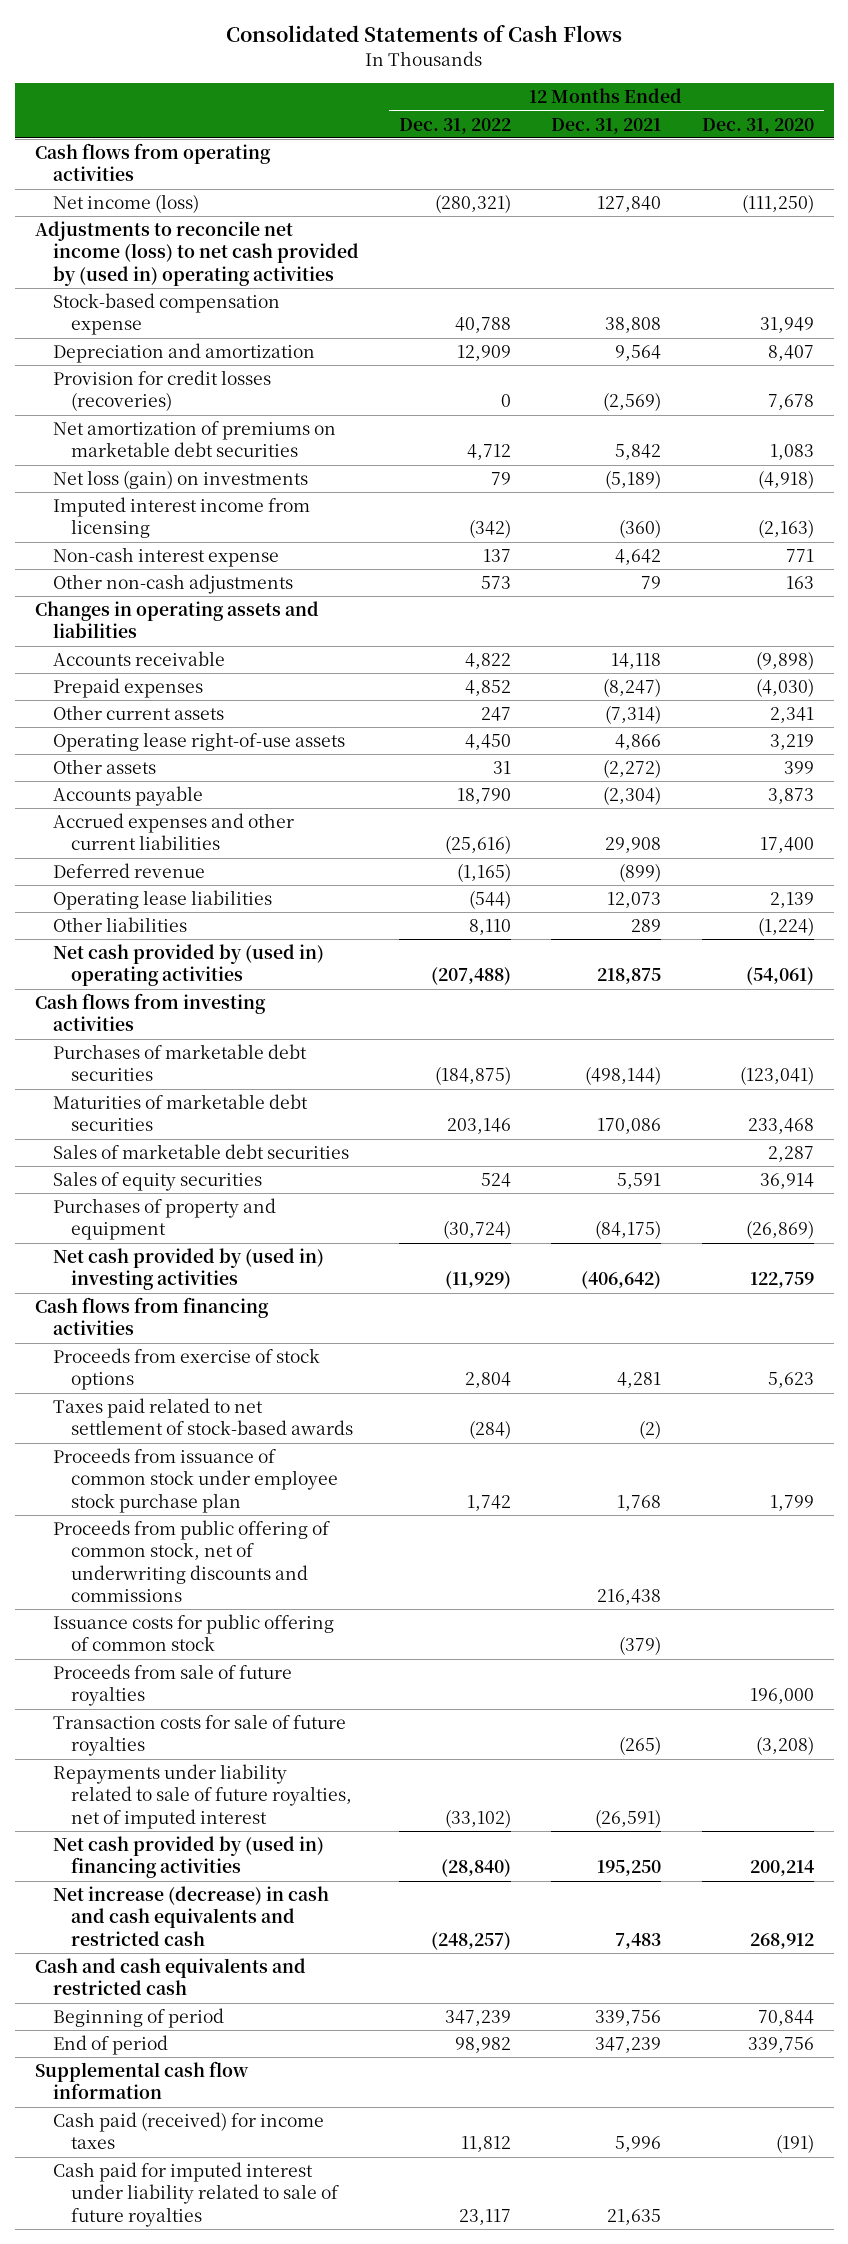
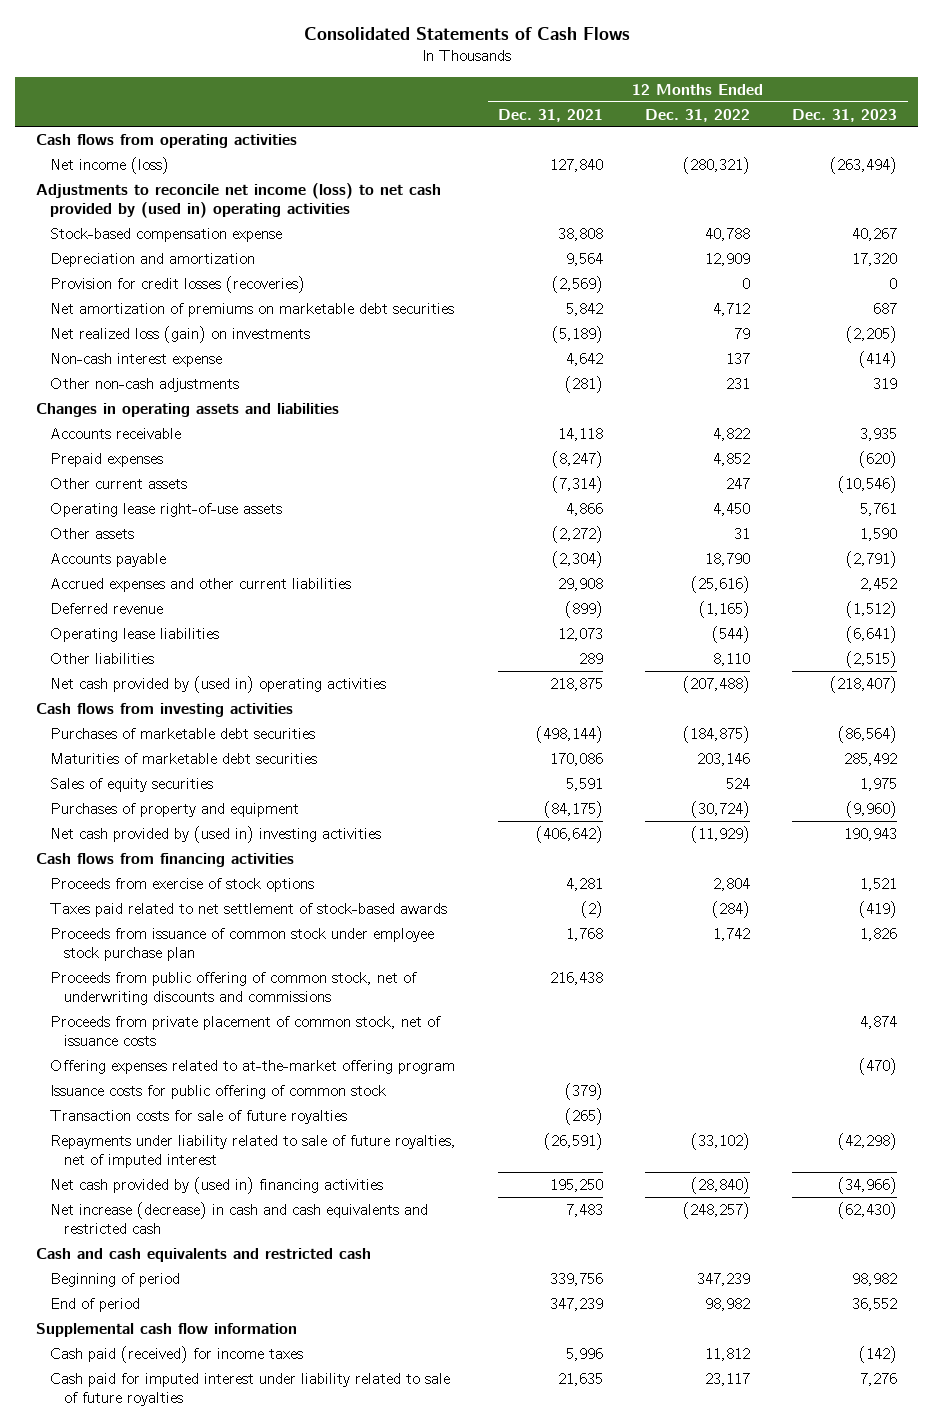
[701,117,814,134] Dec. 31, 2020 -> none
none -> [792,108,898,122] Dec. 31, 2023
[52,497,310,539] Imputed interest income from licensing -> none
[52,470,308,490] Net loss (gain) on investments -> [50,325,311,343] Net realized loss (gain) on investments
[480,576,511,590] 573 -> [726,377,751,389] 231
[641,576,662,590] 79 -> [565,375,604,393] (281)
[52,1144,349,1160] Sales of marketable debt securities -> none
none -> [50,1015,442,1047] Proceeds from private placement of common stock, net of issuance costs
none -> [50,1059,456,1074] Offering expenses related to at-the-market offering program
[52,1664,292,1707] Proceeds from sale of future royalties -> none

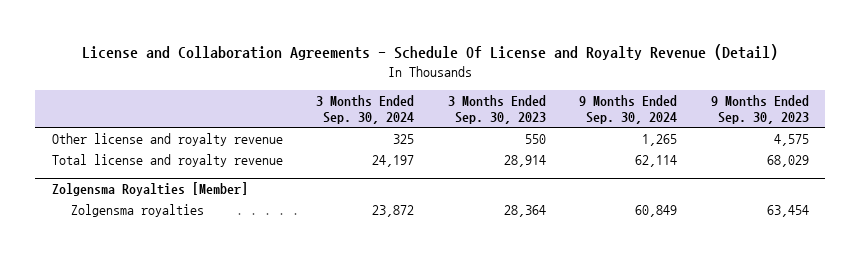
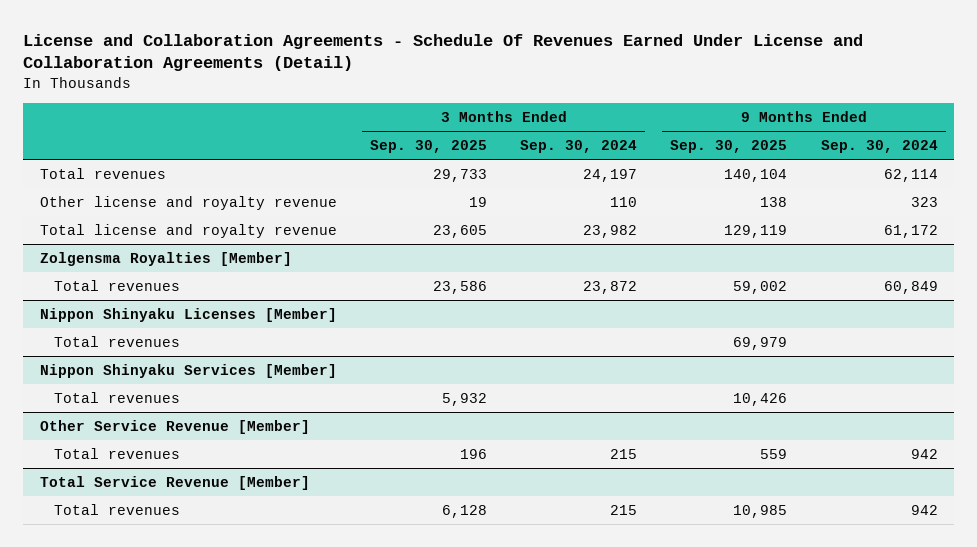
[82,43,779,60] License and Collaboration Agreements - Schedule Of License and Royalty Revenue (Detail) -> [23,33,864,72] License and Collaboration Agreements - Schedule Of Revenues Earned Under License and Collaboration Agreements (Detail)
[447,94,546,125] 3 Months Ended Sep. 30, 2023 -> none
[710,94,809,125] 9 Months Ended Sep. 30, 2023 -> none
none -> [369,140,487,154] Sep. 30, 2025
none -> [670,140,788,154] Sep. 30, 2025
none -> [39,167,166,179] Total revenues
[393,133,415,144] 325 -> [610,196,638,207] 110
[642,133,678,146] 1,265 -> [910,196,938,207] 323
[372,154,415,167] 24,197 -> [583,224,638,238] 23,982
[635,154,678,167] 62,114 -> [883,224,938,238] 61,172
[70,203,204,217] Zolgensma royalties -> [53,279,180,291] Total revenues
none -> [39,307,337,322] Nippon Shinyaku Licenses [Member]
none -> [53,335,180,347] Total revenues
none -> [39,363,337,378] Nippon Shinyaku Services [Member]
none -> [53,391,180,403] Total revenues
none -> [39,419,310,434] Other Service Revenue [Member]
none -> [53,447,180,459] Total revenues
none -> [39,475,310,490] Total Service Revenue [Member]
none -> [53,503,180,515] Total revenues

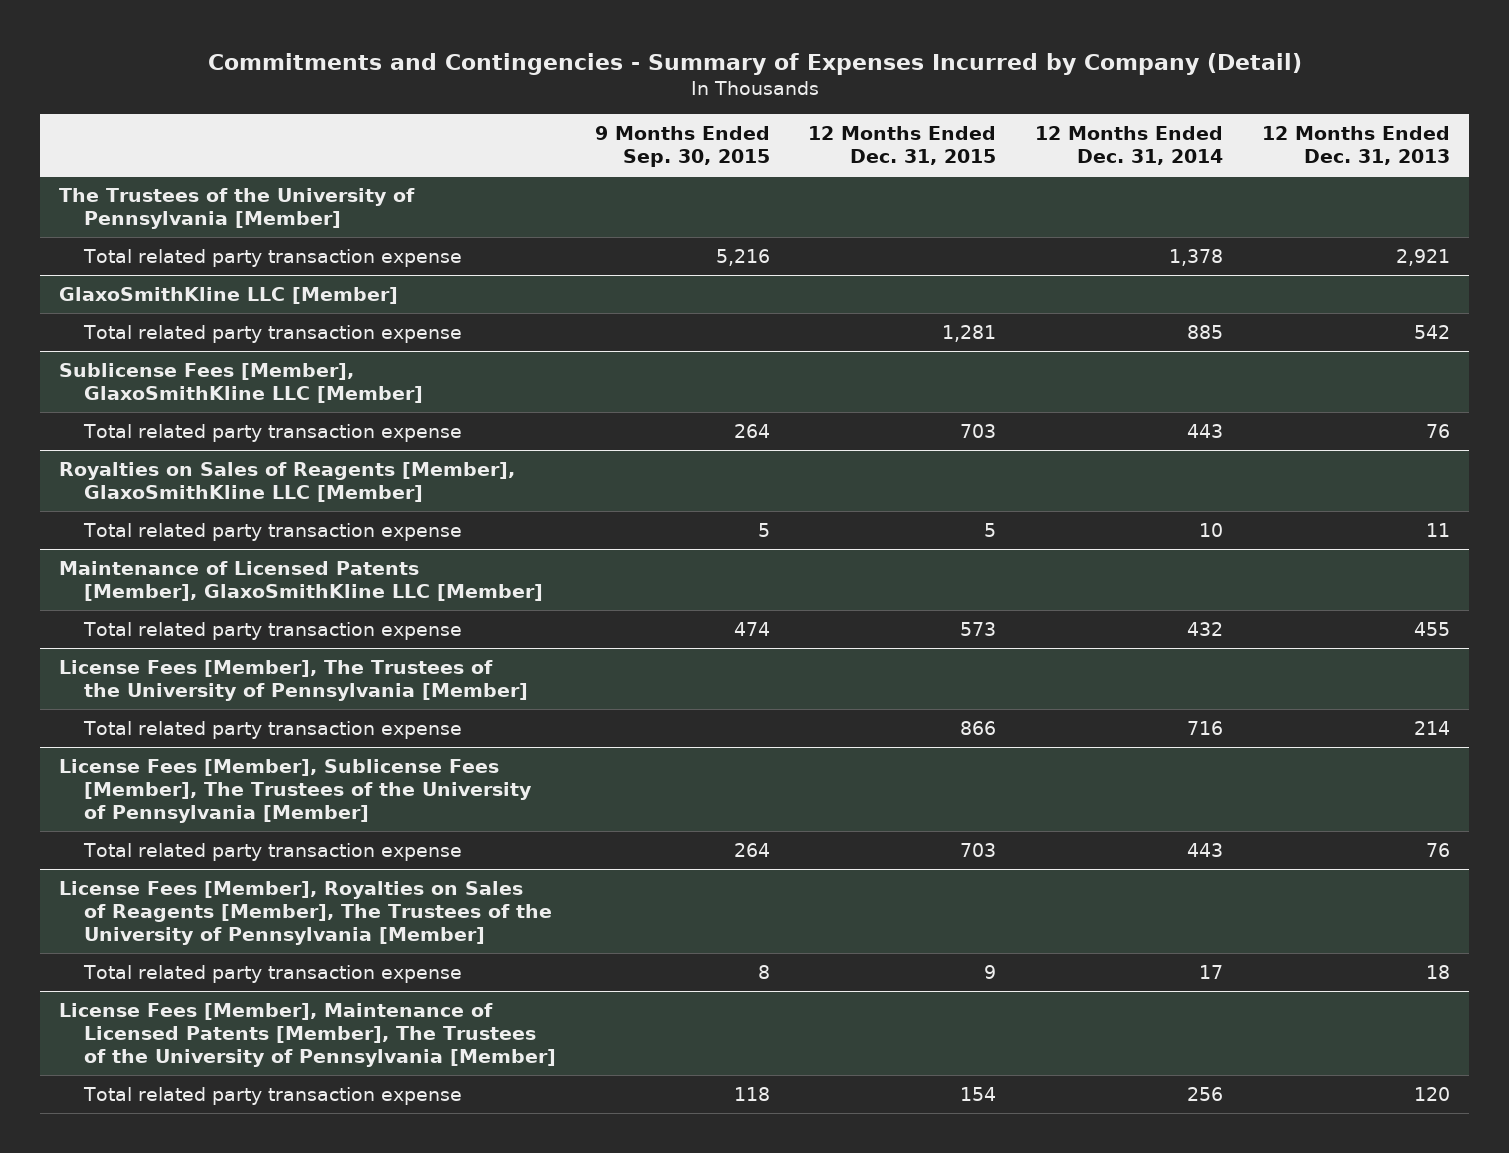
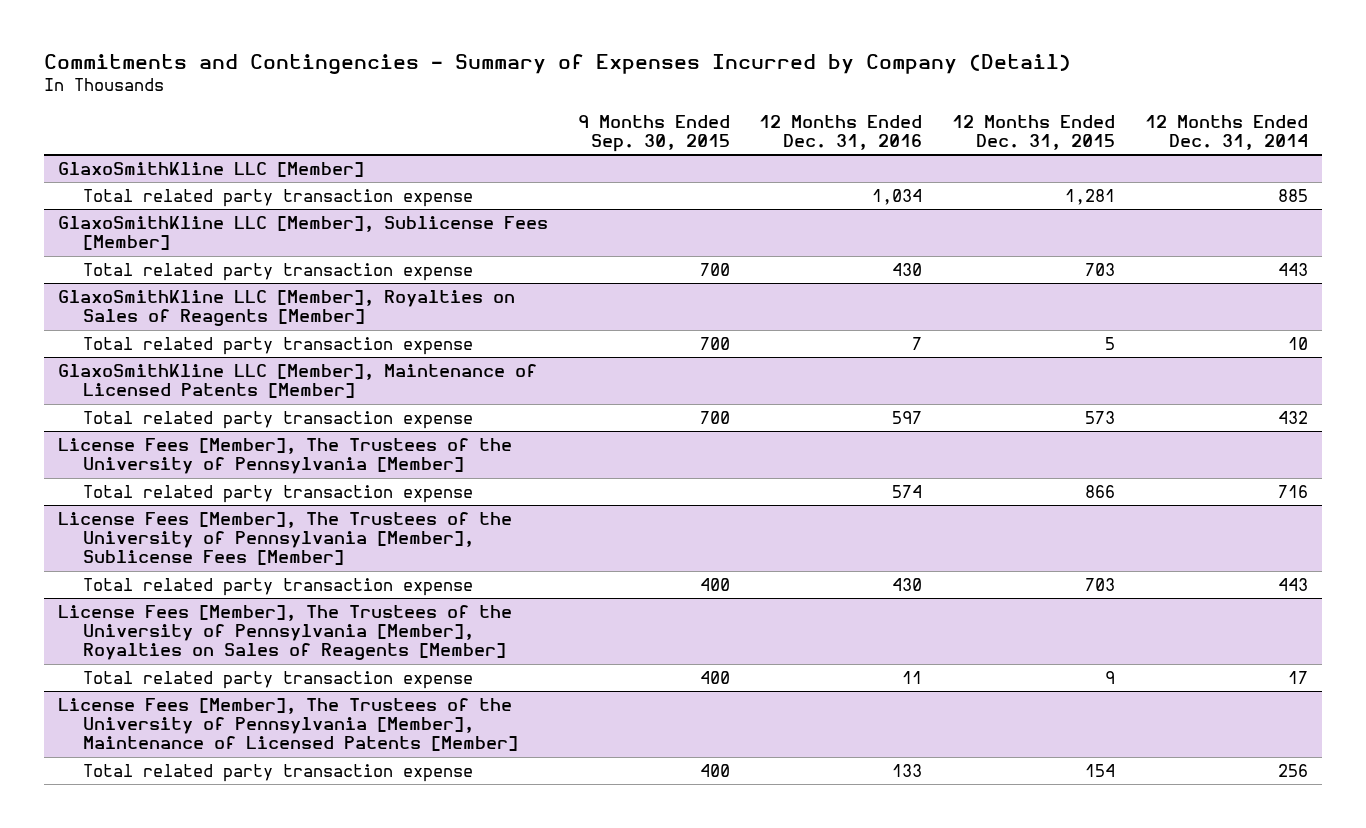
[1261,126,1450,166] 12 Months Ended Dec. 31, 2013 -> none
none -> [759,114,923,150] 12 Months Ended Dec. 31, 2016
[59,187,416,229] The Trustees of the University of Pennsylvania [Member] -> none
[83,248,463,267] Total related party transaction expense -> none
[59,362,424,403] Sublicense Fees [Member], GlaxoSmithKline LLC [Member] -> [58,215,549,251] GlaxoSmithKline LLC [Member], Sublicense Fees [Member]
[733,423,770,438] 264 -> [699,262,730,276] 700
[59,461,516,502] Royalties on Sales of Reagents [Member], GlaxoSmithKline LLC [Member] -> [58,289,516,327] GlaxoSmithKline LLC [Member], Royalties on Sales of Reagents [Member]
[757,522,770,537] 5 -> [699,336,730,350] 700
[59,560,544,601] Maintenance of Licensed Patents [Member], GlaxoSmithKline LLC [Member] -> [58,363,538,399] GlaxoSmithKline LLC [Member], Maintenance of Licensed Patents [Member]
[733,621,770,636] 474 -> [699,410,730,424] 700
[59,758,533,823] License Fees [Member], Sublicense Fees [Member], The Trustees of the University of Pennsylvania [Member] -> [58,511,513,566] License Fees [Member], The Trustees of the University of Pennsylvania [Member], Sublicense Fees [Member]
[733,842,770,857] 264 -> [699,577,730,591] 400
[59,880,553,945] License Fees [Member], Royalties on Sales of Reagents [Member], The Trustees of the University of Pennsylvania [Member] -> [58,604,513,661] License Fees [Member], The Trustees of the University of Pennsylvania [Member], Royalties on Sales of Reagents [Member]
[757,964,770,979] 8 -> [699,670,730,684] 400
[59,1002,557,1067] License Fees [Member], Maintenance of Licensed Patents [Member], The Trustees of the University of Pennsylvania [Member] -> [58,697,519,752] License Fees [Member], The Trustees of the University of Pennsylvania [Member], Maintenance of Licensed Patents [Member]
[733,1086,770,1101] 118 -> [699,763,730,777] 400

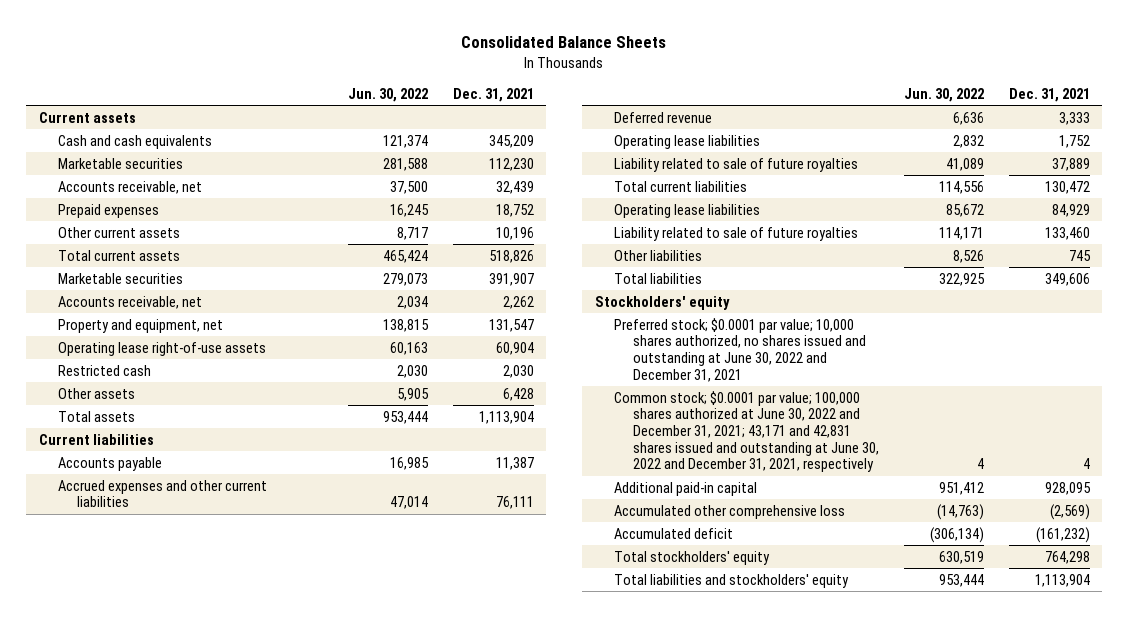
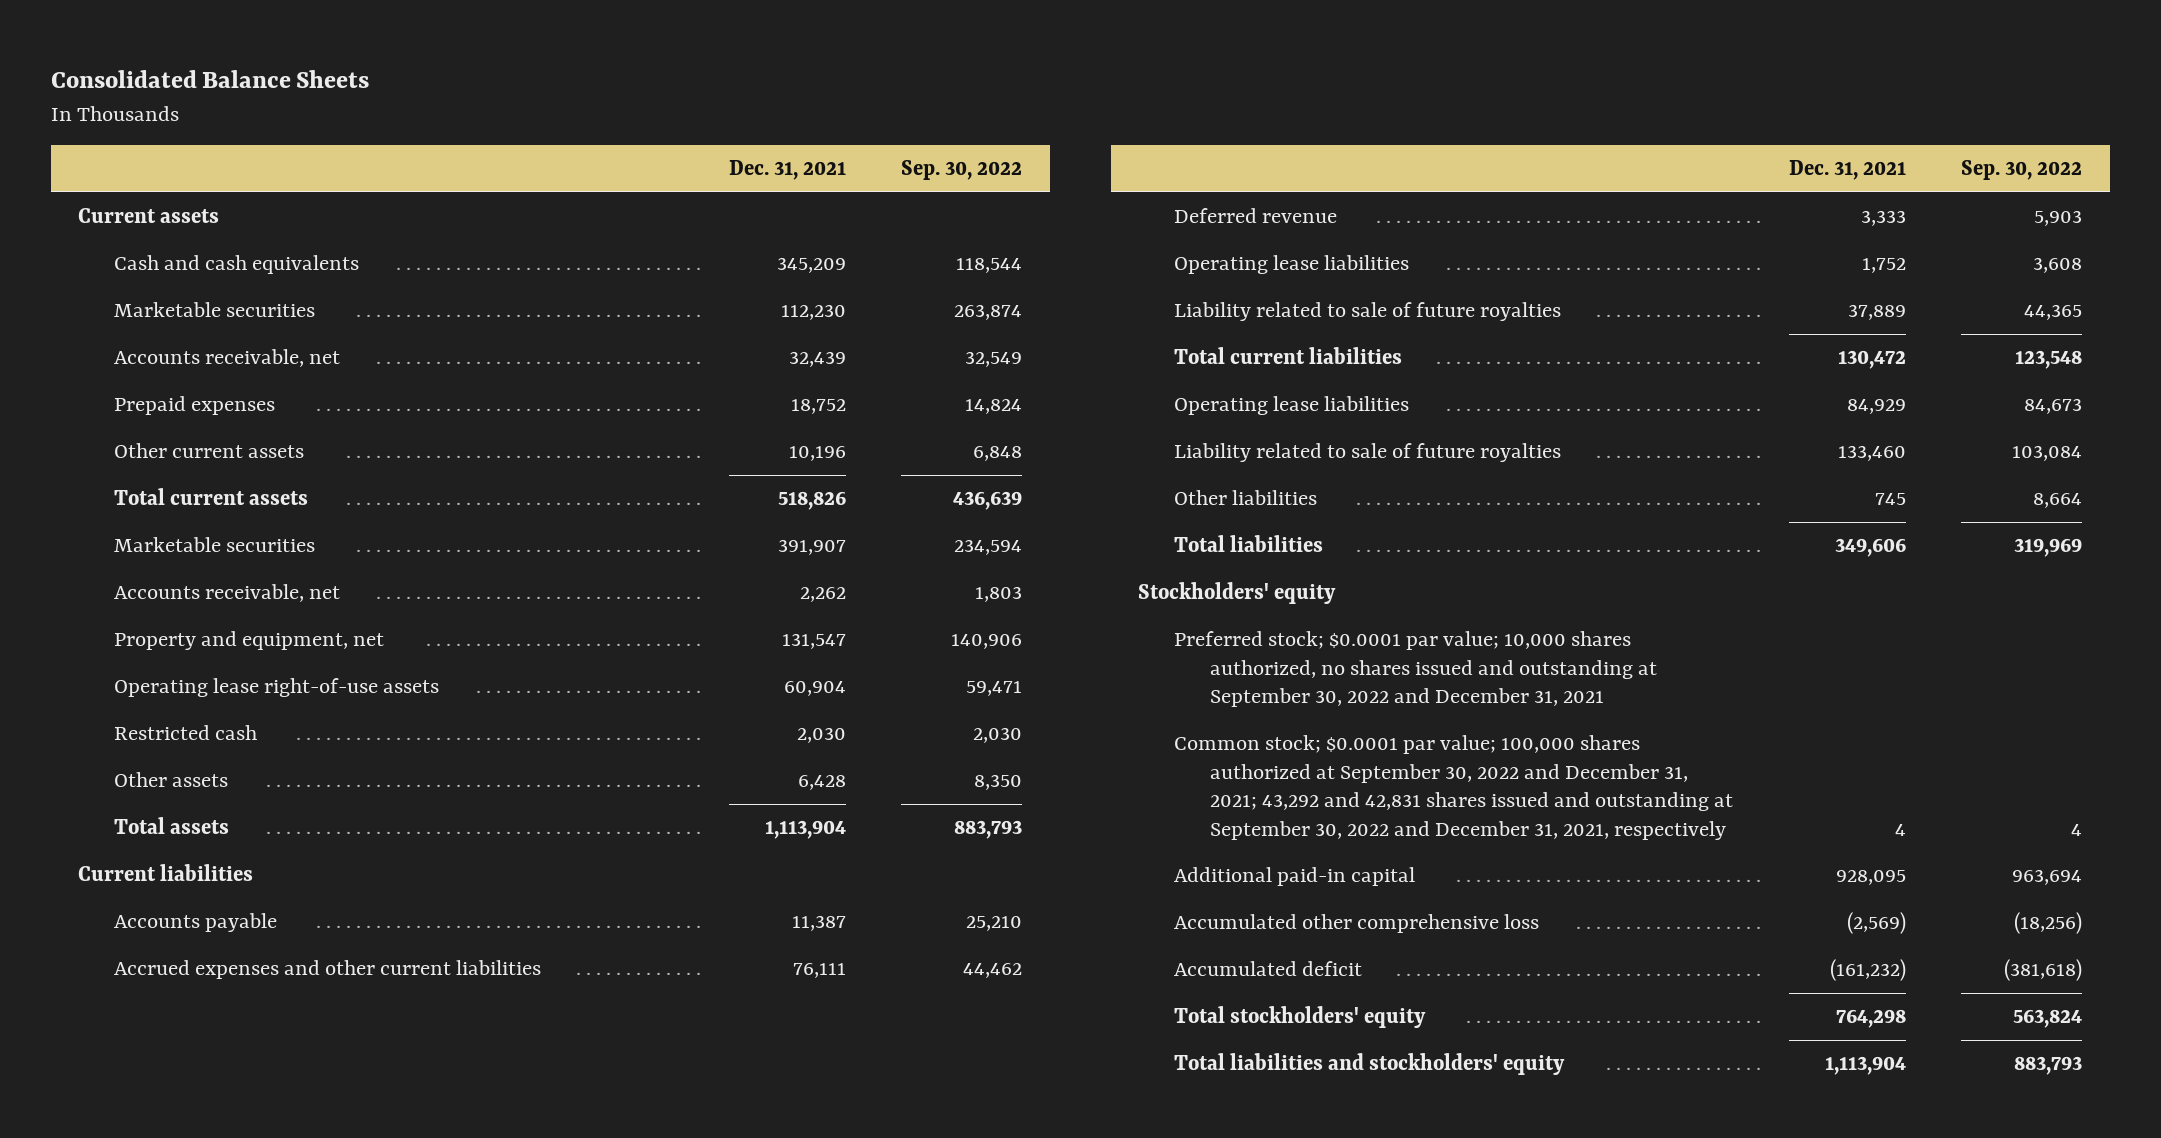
[347,87,428,102] Jun. 30, 2022 -> none
none -> [901,160,1023,181] Sep. 30, 2022
[613,317,866,382] Preferred stock; $0.0001 par value; 10,000 shares authorized, no shares issued and outstanding at June 30, 2022 and December 31, 2021 -> [1174,631,1658,708] Preferred stock; $0.0001 par value; 10,000 shares authorized, no shares issued and outstanding at September 30, 2022 and December 31, 2021
[613,390,879,473] Common stock; $0.0001 par value; 100,000 shares authorized at June 30, 2022 and December 31, 2021; 43,171 and 42,831 shares issued and outstanding at June 30, 2022 and December 31, 2021, respectively -> [1174,735,1734,840] Common stock; $0.0001 par value; 100,000 shares authorized at September 30, 2022 and December 31, 2021; 43,292 and 42,831 shares issued and outstanding at September 30, 2022 and December 31, 2021, respectively

